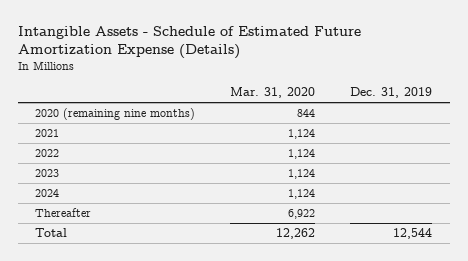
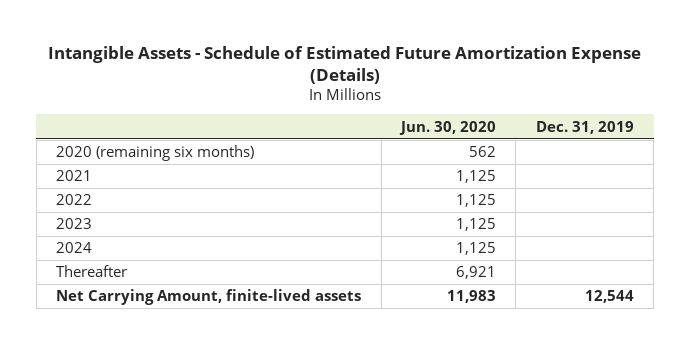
[230,87,316,99] Mar. 31, 2020 -> none
none -> [398,120,496,135] Jun. 30, 2020
[35,108,196,121] 2020 (remaining nine months) -> [56,145,255,162] 2020 (remaining six months)
[35,228,68,238] Total -> [56,289,362,306] Net Carrying Amount, finite-lived assets

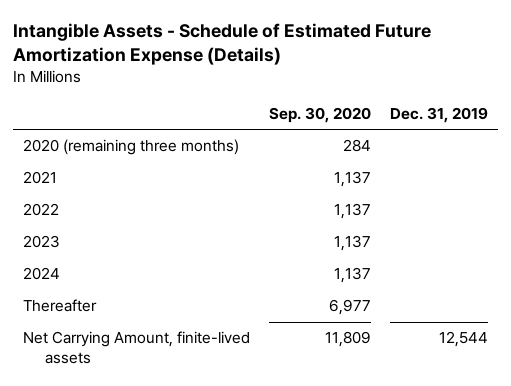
[398,120,496,135] Jun. 30, 2020 -> none
none -> [269,106,372,123] Sep. 30, 2020
[56,145,255,162] 2020 (remaining six months) -> [22,139,239,156] 2020 (remaining three months)

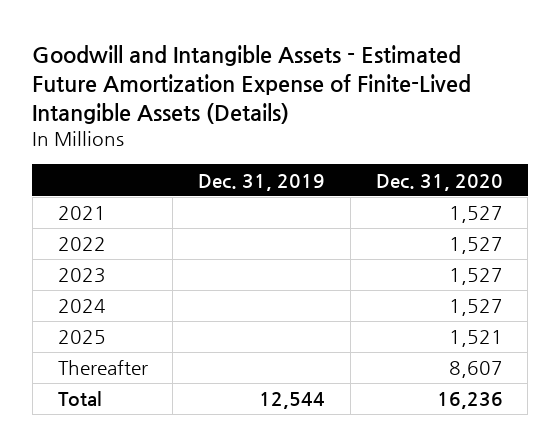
[13,23,432,66] Intangible Assets - Schedule of Estimated Future Amortization Expense (Details) -> [32,44,472,125] Goodwill and Intangible Assets - Estimated Future Amortization Expense of Finite-Lived Intangible Assets (Details)
[269,106,372,123] Sep. 30, 2020 -> none
none -> [375,173,503,191] Dec. 31, 2020
[22,139,239,156] 2020 (remaining three months) -> none
none -> [57,330,106,345] 2025
[22,331,250,365] Net Carrying Amount, finite-lived assets -> [57,391,102,407] Total

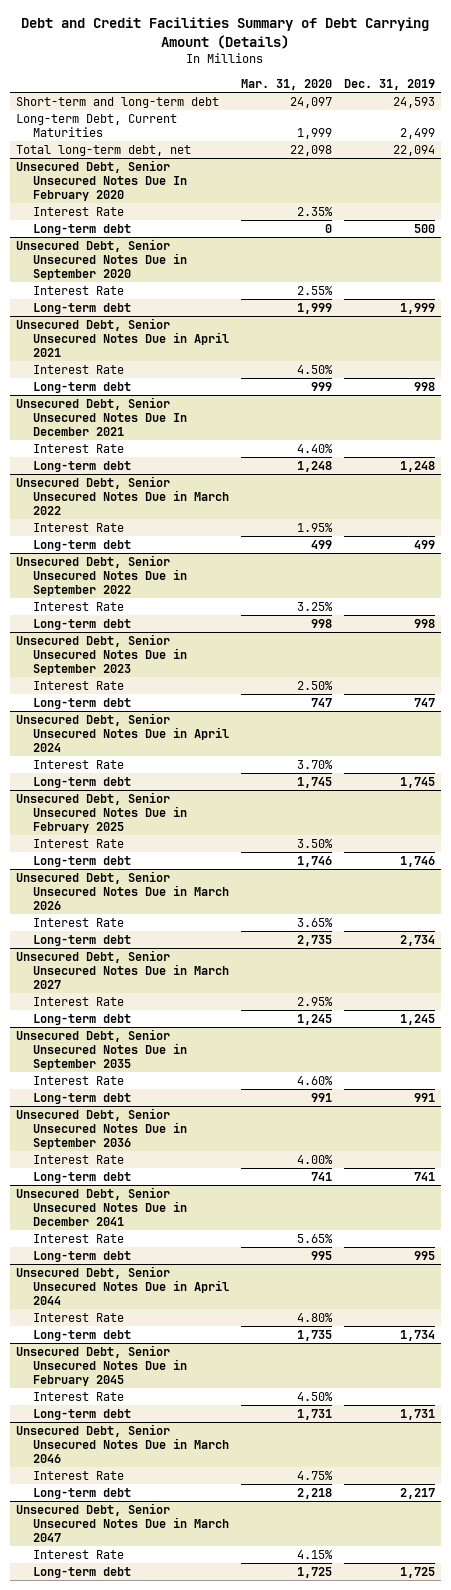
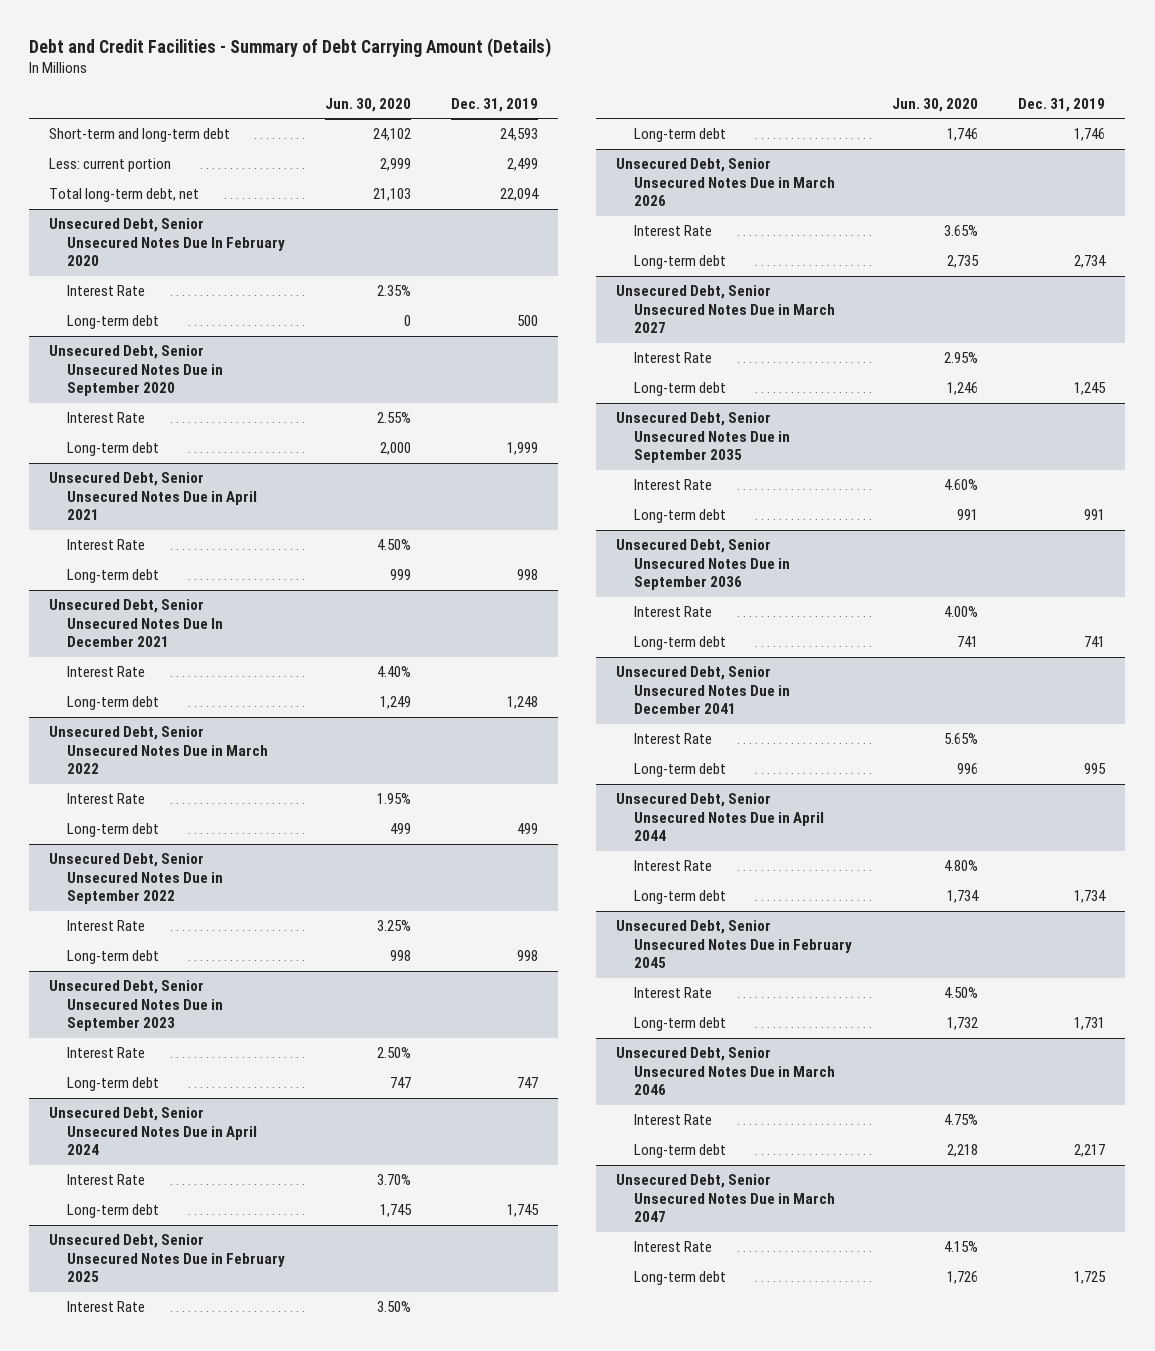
[21,17,430,49] Debt and Credit Facilities Summary of Debt Carrying Amount (Details) -> [29,37,552,58] Debt and Credit Facilities - Summary of Debt Carrying Amount (Details)
[240,78,332,90] Mar. 31, 2020 -> none
none -> [325,97,412,112] Jun. 30, 2020
[15,113,177,137] Long-term Debt, Current Maturities -> [49,158,172,173] Less: current portion

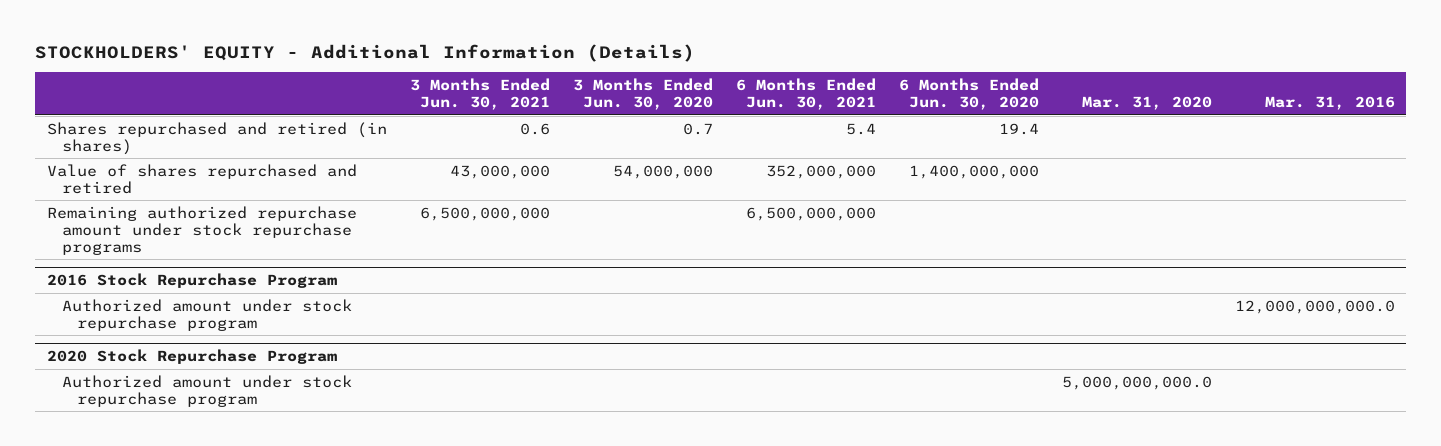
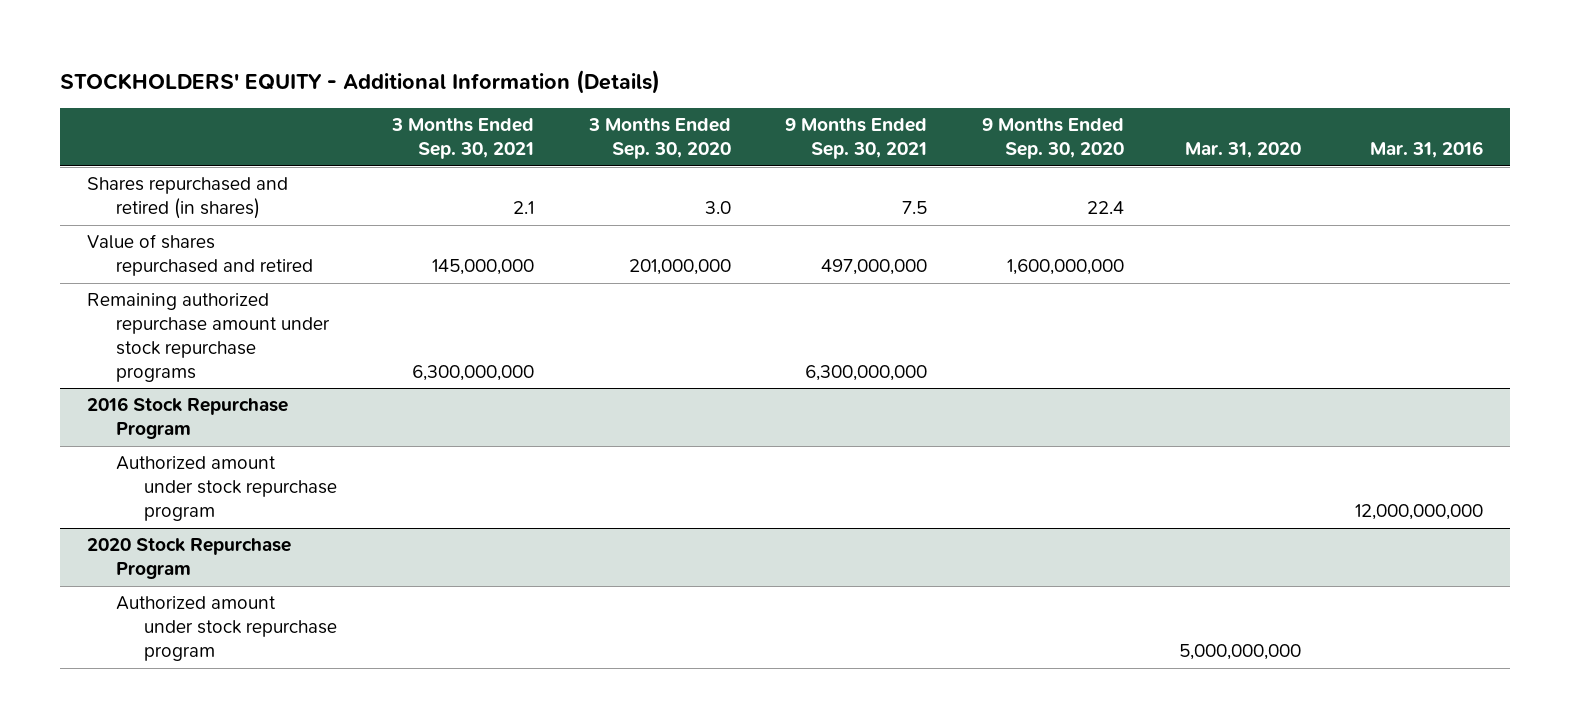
[409,78,550,110] 3 Months Ended Jun. 30, 2021 -> none
[572,78,713,110] 3 Months Ended Jun. 30, 2020 -> none
[735,78,876,110] 6 Months Ended Jun. 30, 2021 -> none
[898,78,1039,110] 6 Months Ended Jun. 30, 2020 -> none
none -> [391,118,535,160] 3 Months Ended Sep. 30, 2021
none -> [587,118,731,160] 3 Months Ended Sep. 30, 2020
none -> [785,118,928,160] 9 Months Ended Sep. 30, 2021
none -> [981,118,1124,160] 9 Months Ended Sep. 30, 2020
[1234,299,1395,314] 12,000,000,000.0 -> [1355,504,1484,521] 12,000,000,000
[1061,375,1212,390] 5,000,000,000.0 -> [1178,644,1301,661] 5,000,000,000

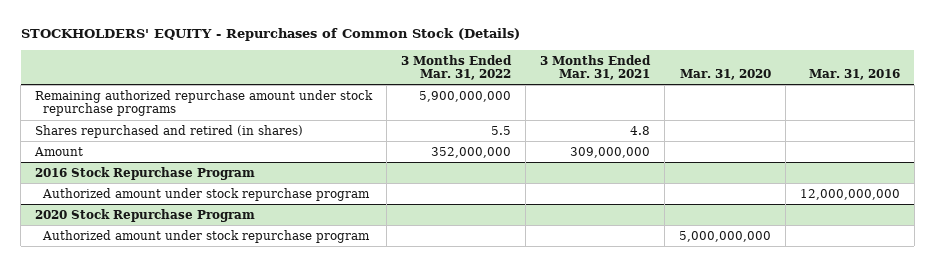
[59,70,660,95] STOCKHOLDERS' EQUITY - Additional Information (Details) -> [20,28,520,42] STOCKHOLDERS' EQUITY - Repurchases of Common Stock (Details)
[391,118,535,160] 3 Months Ended Sep. 30, 2021 -> none
[587,118,731,160] 3 Months Ended Sep. 30, 2020 -> none
[785,118,928,160] 9 Months Ended Sep. 30, 2021 -> none
[981,118,1124,160] 9 Months Ended Sep. 30, 2020 -> none
none -> [401,54,513,80] 3 Months Ended Mar. 31, 2022
none -> [540,54,652,80] 3 Months Ended Mar. 31, 2021
[87,234,313,277] Value of shares repurchased and retired -> none
[87,177,289,220] Shares repurchased and retired (in shares) -> [35,124,304,138] Shares repurchased and retired (in shares)
none -> [34,146,84,156] Amount

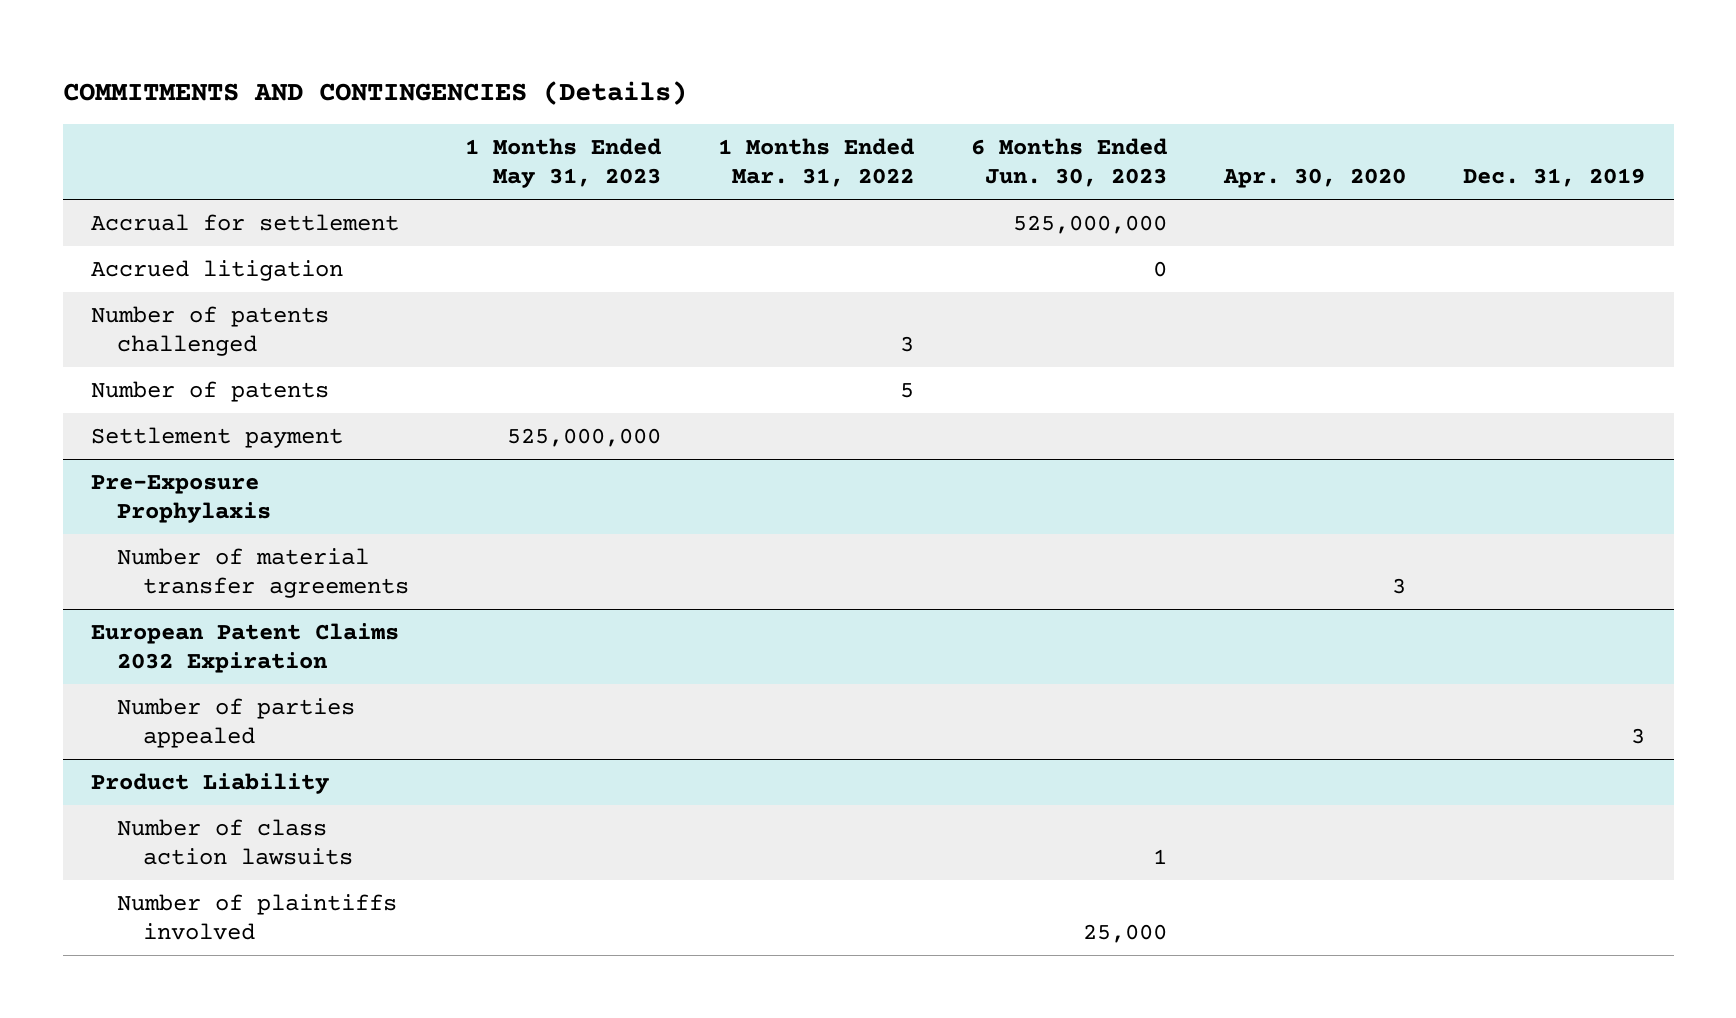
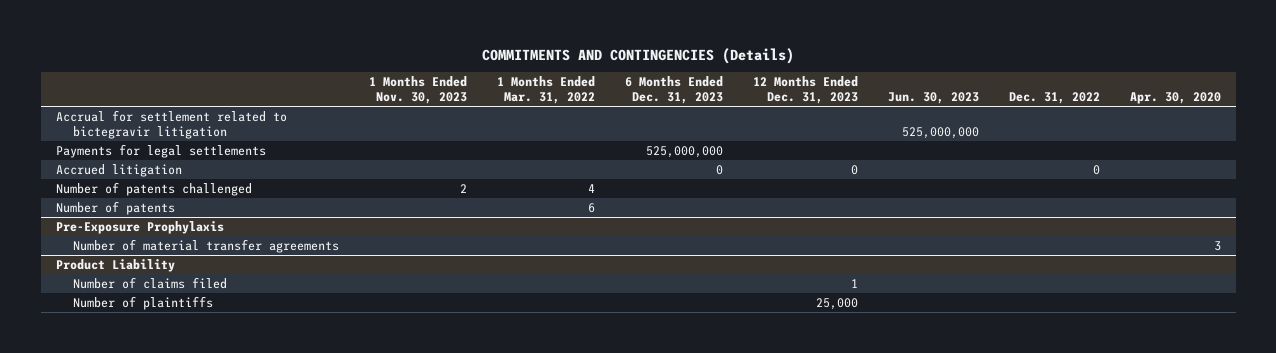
[465,137,662,188] 1 Months Ended May 31, 2023 -> none
[971,137,1168,187] 6 Months Ended Jun. 30, 2023 -> none
[1463,167,1646,187] Dec. 31, 2019 -> none
none -> [368,76,467,105] 1 Months Ended Nov. 30, 2023
none -> [624,76,723,105] 6 Months Ended Dec. 31, 2023
none -> [752,76,858,105] 12 Months Ended Dec. 31, 2023
none -> [887,92,979,105] Jun. 30, 2023
none -> [1008,92,1100,105] Dec. 31, 2022
[90,214,399,232] Accrual for settlement -> [55,109,287,139] Accrual for settlement related to bictegravir litigation
none -> [55,143,266,158] Payments for legal settlements
[90,427,343,449] Settlement payment -> none
[900,336,915,353] 3 -> [587,183,595,193] 4
[900,383,915,399] 5 -> [587,202,595,213] 6
[90,623,399,674] European Patent Claims 2032 Expiration -> none
[116,698,355,749] Number of parties appealed -> none
[116,819,353,866] Number of class action lawsuits -> [72,276,227,289] Number of claims filed
[116,894,397,941] Number of plaintiffs involved -> [72,295,213,310] Number of plaintiffs

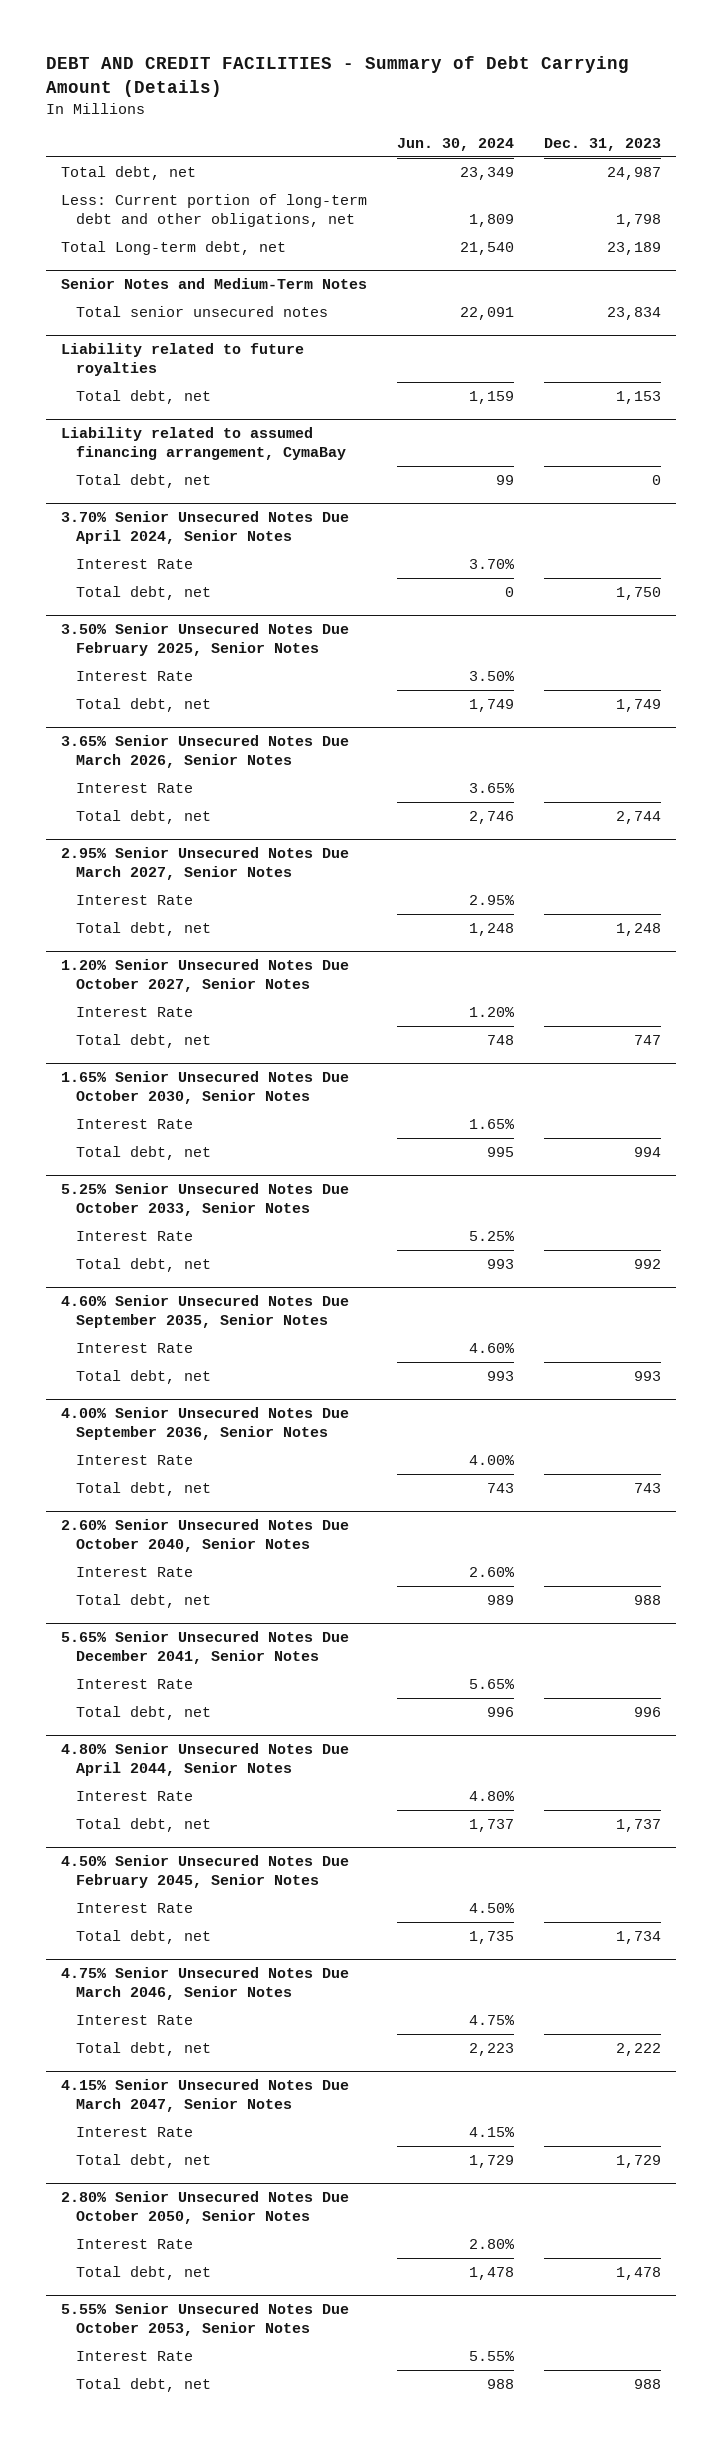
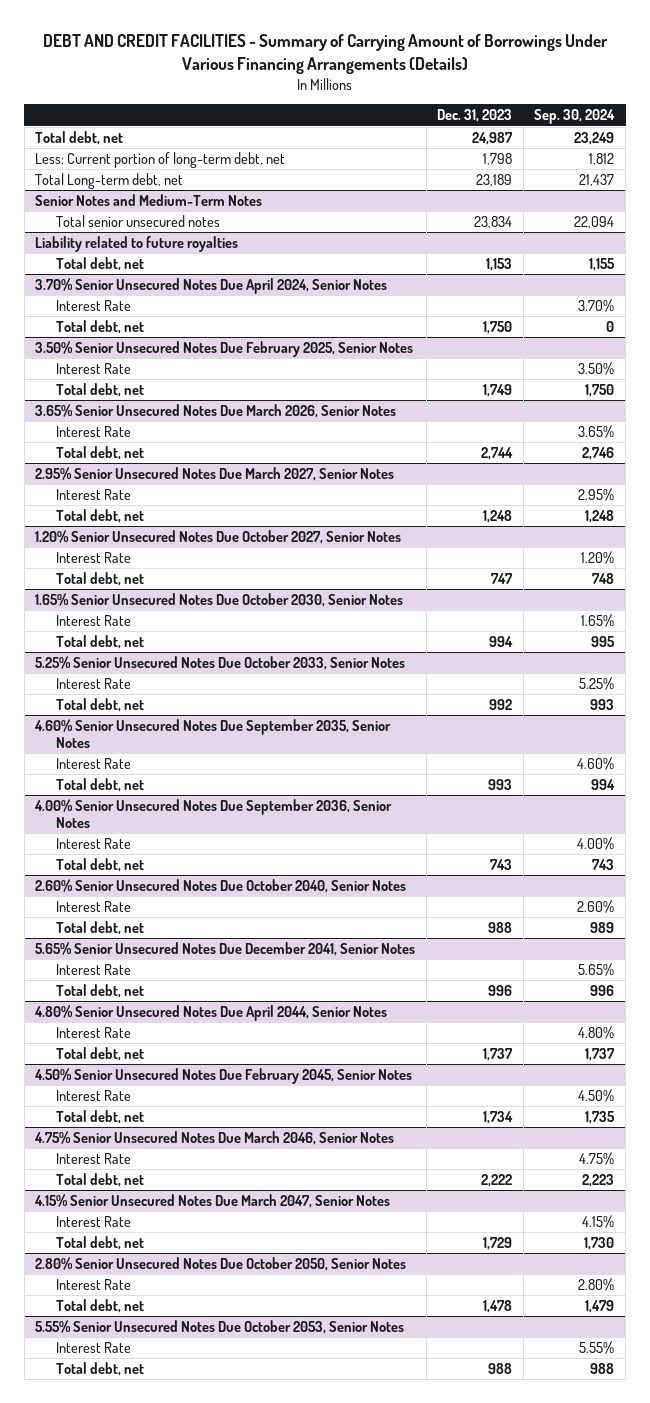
[45,56,629,97] DEBT AND CREDIT FACILITIES - Summary of Debt Carrying Amount (Details) -> [42,33,608,74] DEBT AND CREDIT FACILITIES - Summary of Carrying Amount of Borrowings Under Various Financing Arrangements (Details)
[396,137,514,151] Jun. 30, 2024 -> none
none -> [534,109,616,125] Sep. 30, 2024
[60,193,367,227] Less: Current portion of long-term debt and other obligations, net -> [35,152,286,169] Less: Current portion of long-term debt, net
[60,427,346,461] Liability related to assumed financing arrangement, CymaBay -> none
[75,473,211,488] Total debt, net -> none

